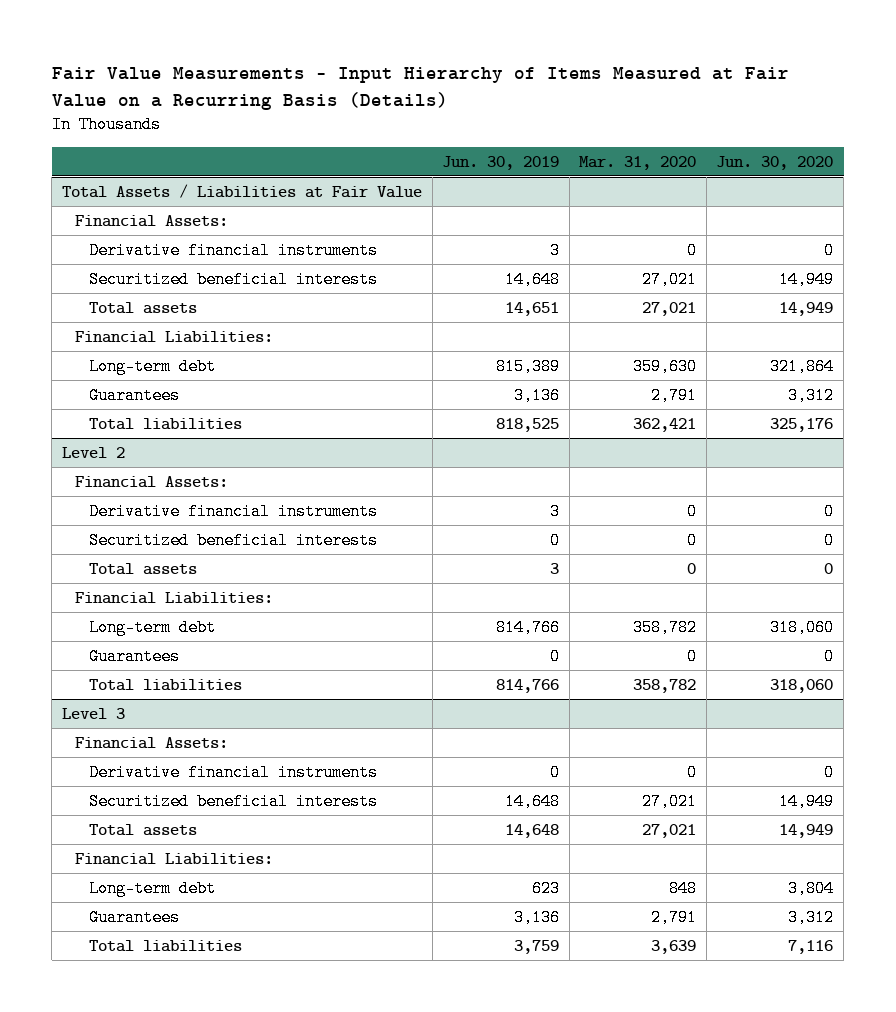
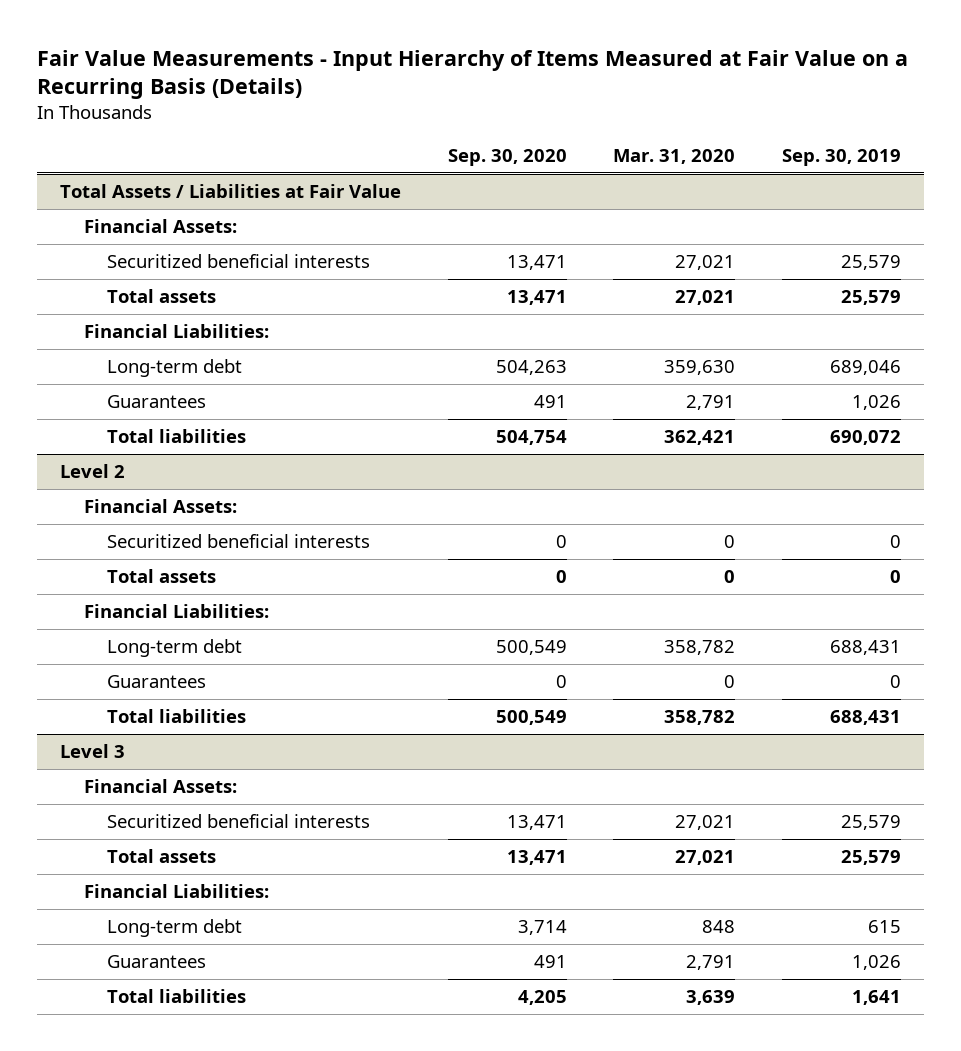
[442,155,560,170] Jun. 30, 2019 -> none
[716,155,834,170] Jun. 30, 2020 -> none
none -> [447,149,567,167] Sep. 30, 2020
none -> [781,149,901,167] Sep. 30, 2019
[88,241,378,259] Derivative financial instruments -> none
[88,502,378,520] Derivative financial instruments -> none
[88,763,378,781] Derivative financial instruments -> none

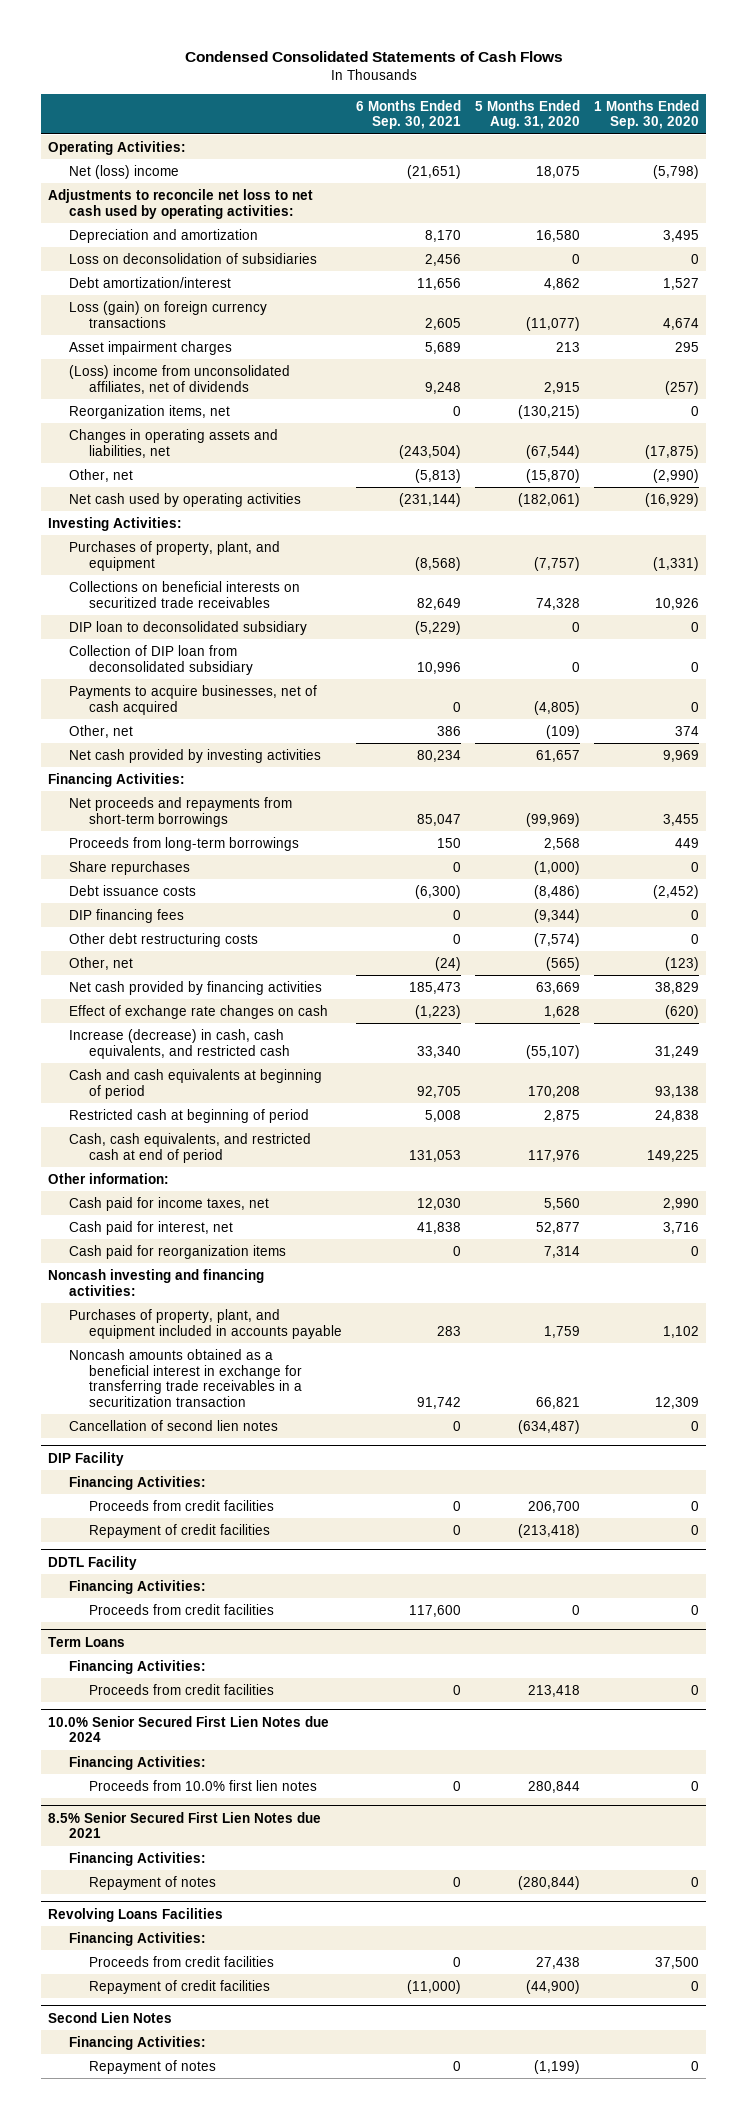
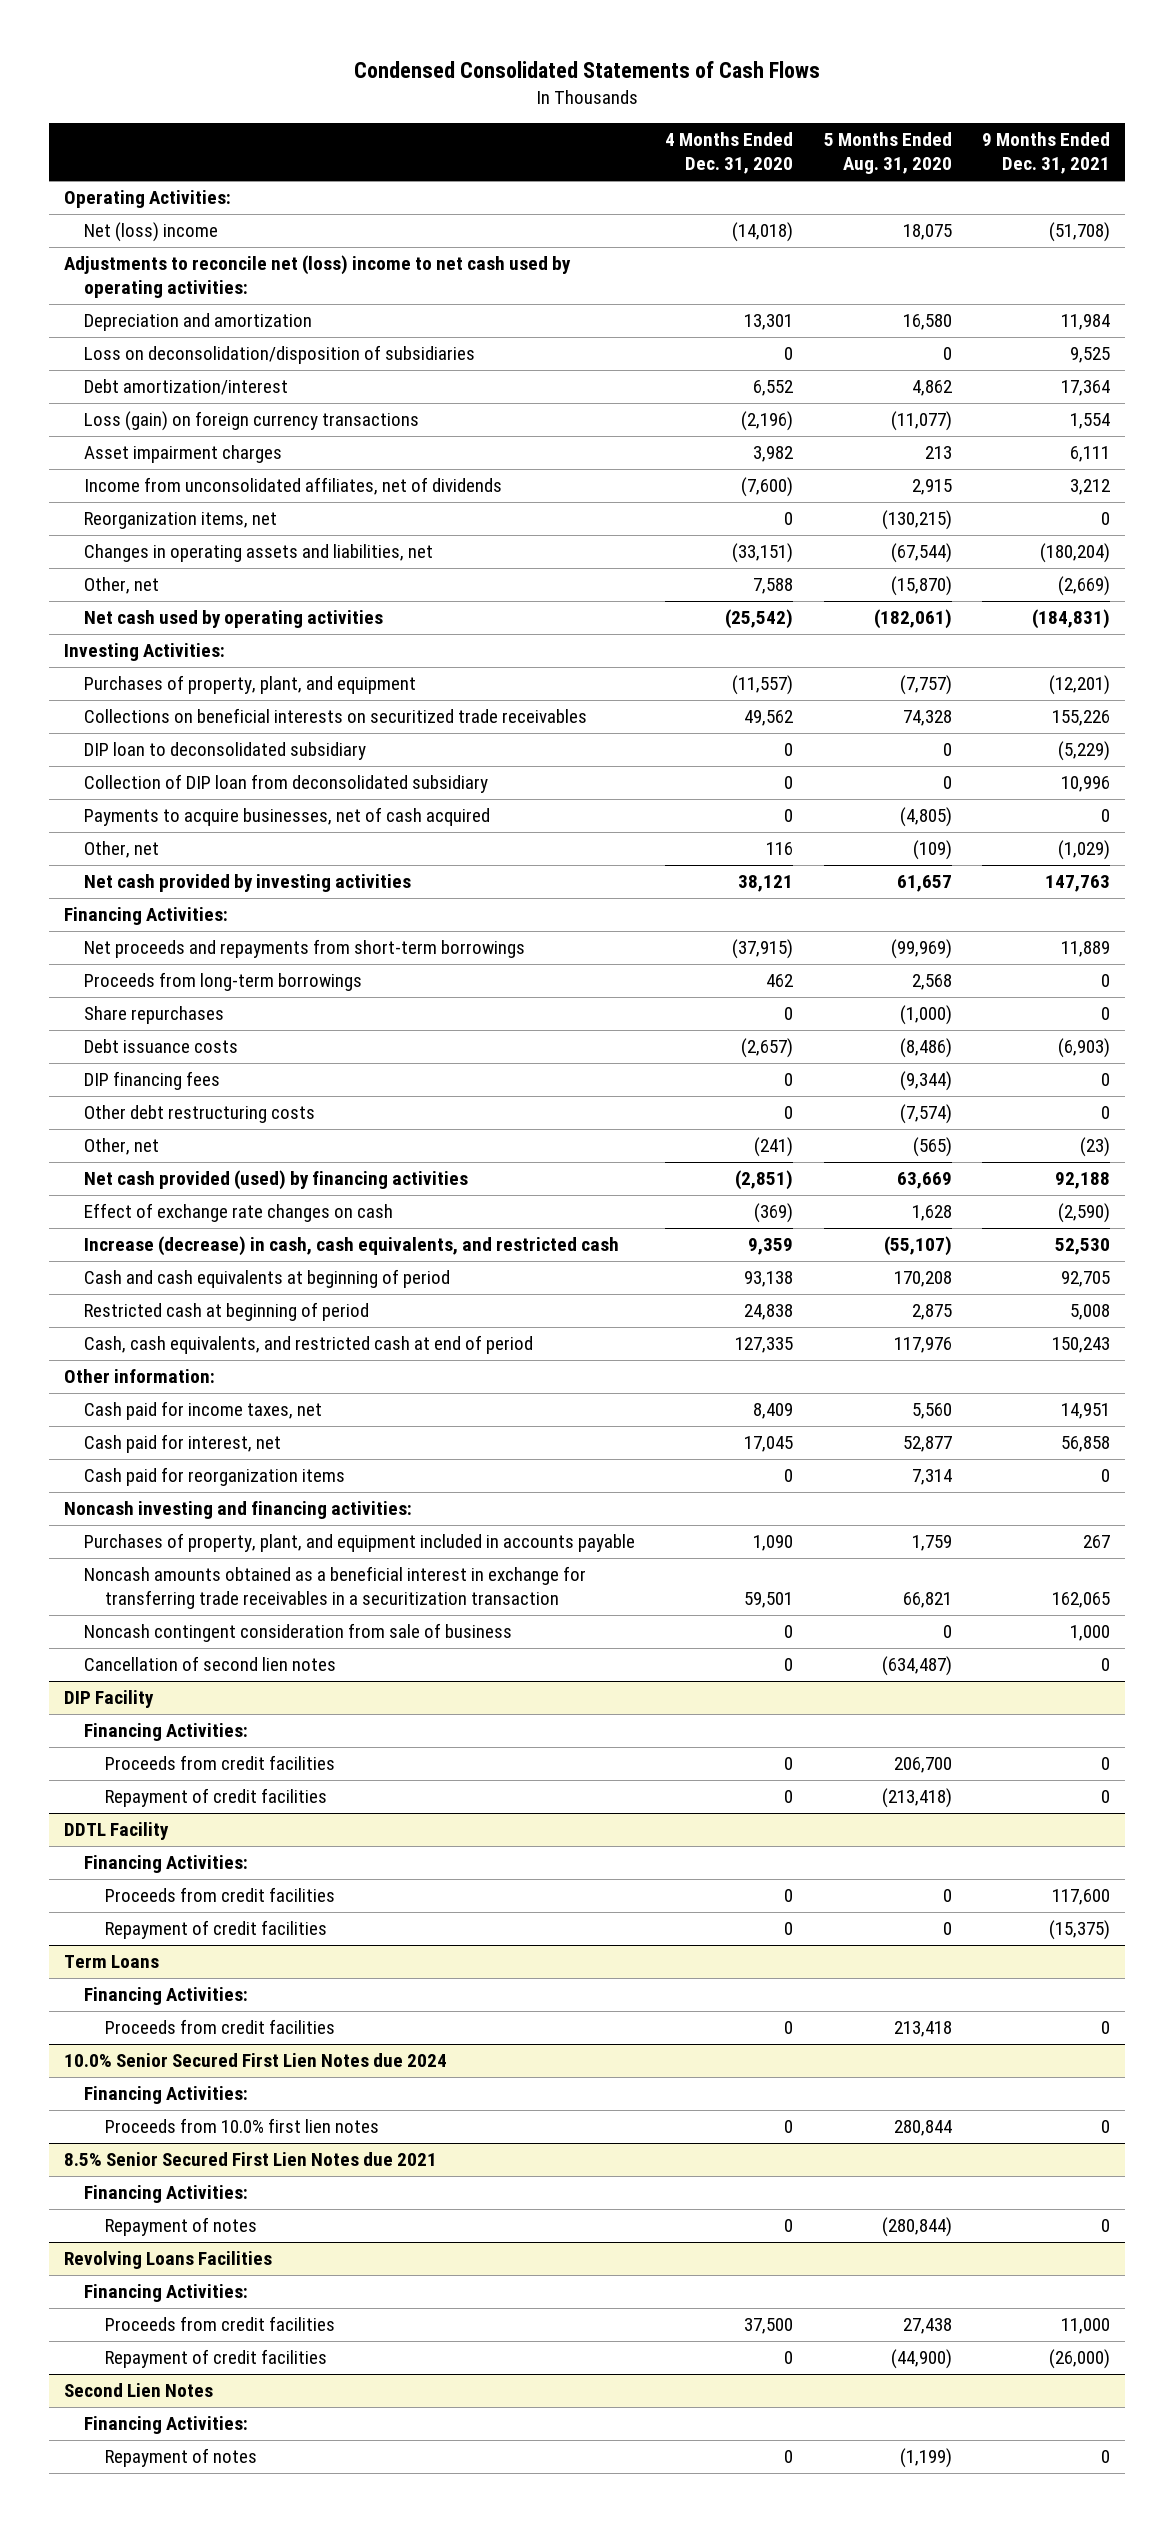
[356,99,462,130] 6 Months Ended Sep. 30, 2021 -> none
[594,99,700,130] 1 Months Ended Sep. 30, 2020 -> none
none -> [665,132,794,175] 4 Months Ended Dec. 31, 2020
none -> [981,132,1110,175] 9 Months Ended Dec. 31, 2021
[48,188,314,219] Adjustments to reconcile net loss to net cash used by operating activities: -> [63,255,571,299] Adjustments to reconcile net (loss) income to net cash used by operating activities:
[68,252,317,264] Loss on deconsolidation of subsidiaries -> [84,345,476,365] Loss on deconsolidation/disposition of subsidiaries
[68,364,290,394] (Loss) income from unconsolidated affiliates, net of dividends -> [84,477,503,496] Income from unconsolidated affiliates, net of dividends
[68,980,322,995] Net cash provided by financing activities -> [84,1170,469,1191] Net cash provided (used) by financing activities
none -> [84,1623,513,1643] Noncash contingent consideration from sale of business
none -> [105,1920,328,1940] Repayment of credit facilities

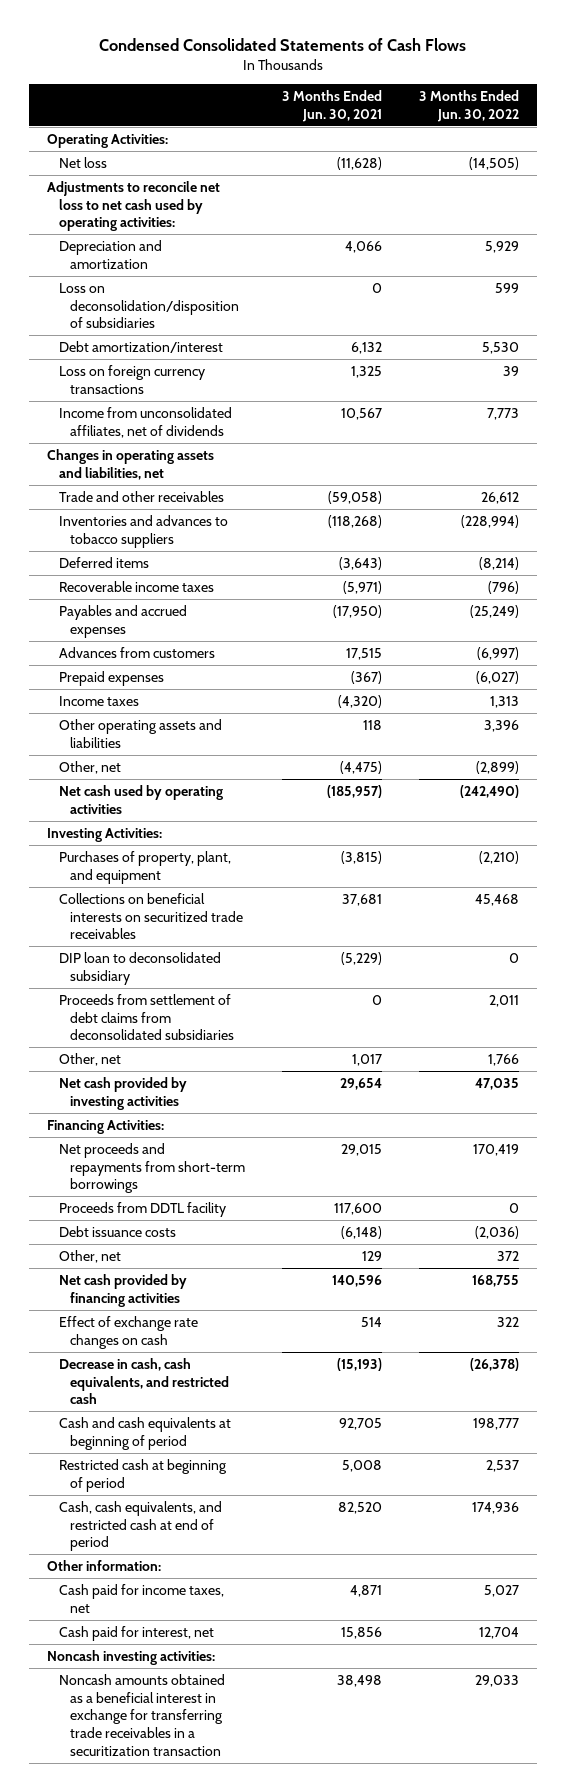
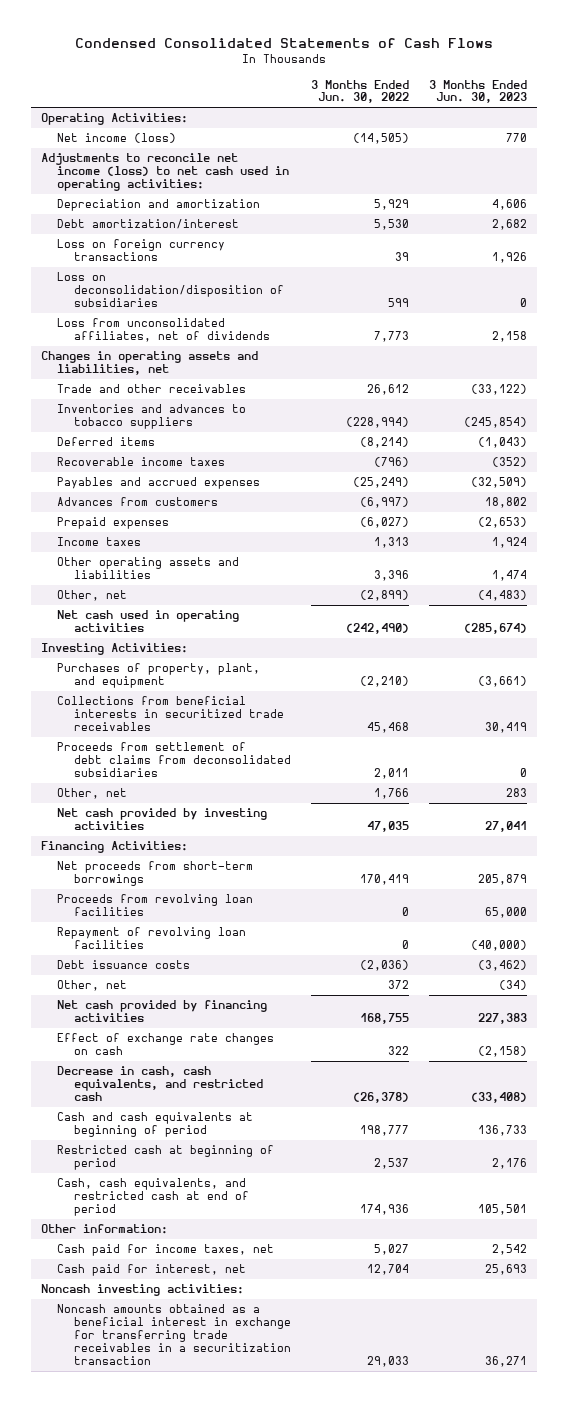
[281,89,382,122] 3 Months Ended Jun. 30, 2021 -> none
none -> [428,79,527,104] 3 Months Ended Jun. 30, 2023
[58,156,107,168] Net loss -> [57,133,177,144] Net income (loss)
[47,180,221,232] Adjustments to reconcile net loss to net cash used by operating activities: -> [40,153,290,192] Adjustments to reconcile net income (loss) to net cash used in operating activities:
[58,282,240,329] Loss on deconsolidation/disposition of subsidiaries -> [57,272,284,308] Loss on deconsolidation/disposition of subsidiaries
[58,406,232,438] Income from unconsolidated affiliates, net of dividends -> [57,318,270,343] Loss from unconsolidated affiliates, net of dividends
[58,784,223,814] Net cash used by operating activities -> [57,610,240,633] Net cash used in operating activities
[58,951,221,985] DIP loan to deconsolidated subsidiary -> none
[58,892,244,940] Collections on beneficial interests on securitized trade receivables -> [57,696,284,732] Collections from beneficial interests in securitized trade receivables
[58,1201,226,1217] Proceeds from DDTL facility -> none
[58,1142,246,1194] Net proceeds and repayments from short-term borrowings -> [57,861,254,887] Net proceeds from short-term borrowings
none -> [57,894,254,917] Proceeds from revolving loan facilities
none -> [57,927,247,950] Repayment of revolving loan facilities

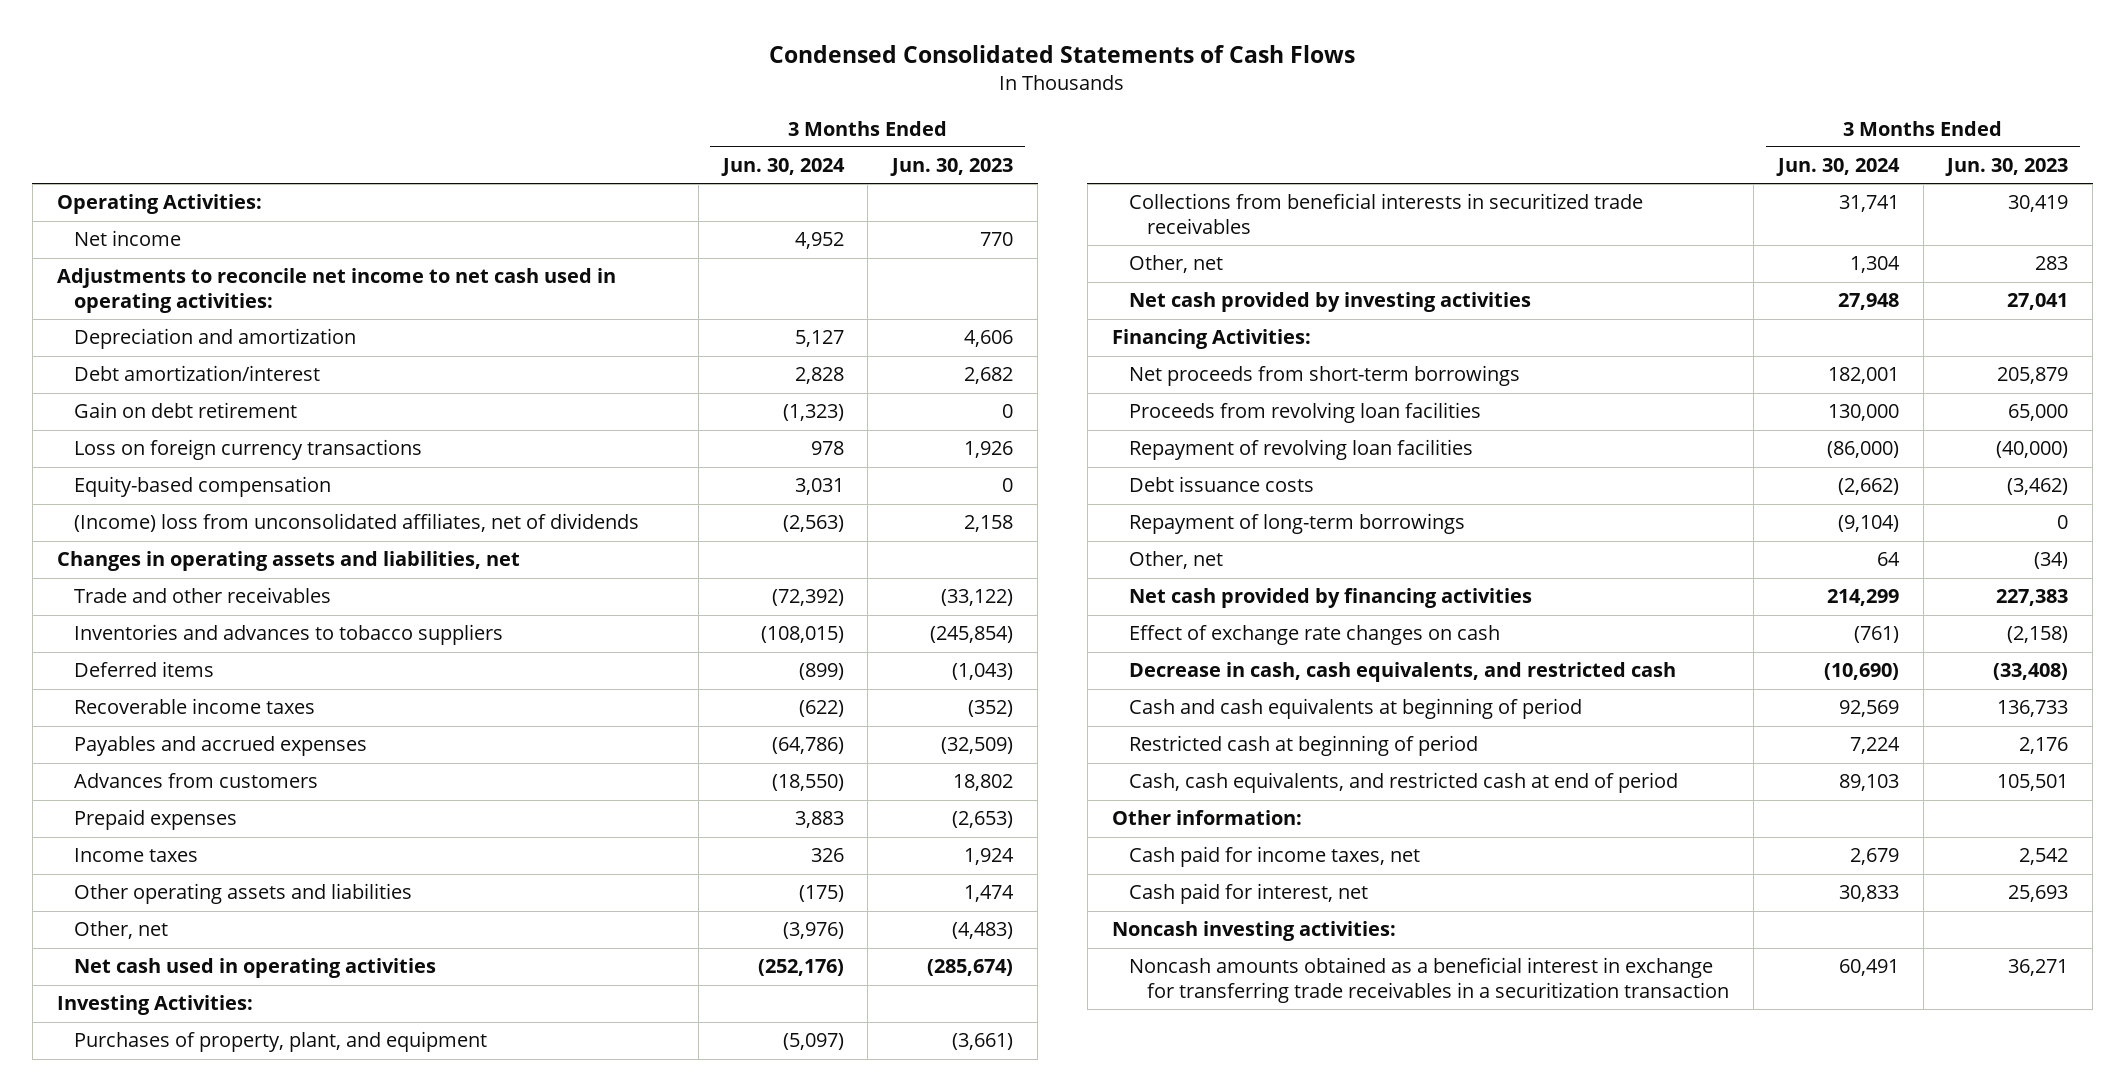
[310,79,409,104] 3 Months Ended Jun. 30, 2022 -> none
none -> [720,158,845,177] Jun. 30, 2024
[57,133,177,144] Net income (loss) -> [74,230,182,247] Net income
[40,153,290,192] Adjustments to reconcile net income (loss) to net cash used in operating activities: -> [56,268,616,314] Adjustments to reconcile net income to net cash used in operating activities:
none -> [74,402,298,419] Gain on debt retirement
[57,272,284,308] Loss on deconsolidation/disposition of subsidiaries -> none
none -> [74,476,332,498] Equity-based compensation
[57,318,270,343] Loss from unconsolidated affiliates, net of dividends -> [74,513,640,533] (Income) loss from unconsolidated affiliates, net of dividends
[57,742,291,778] Proceeds from settlement of debt claims from deconsolidated subsidiaries -> none
none -> [1129,513,1466,535] Repayment of long-term borrowings

